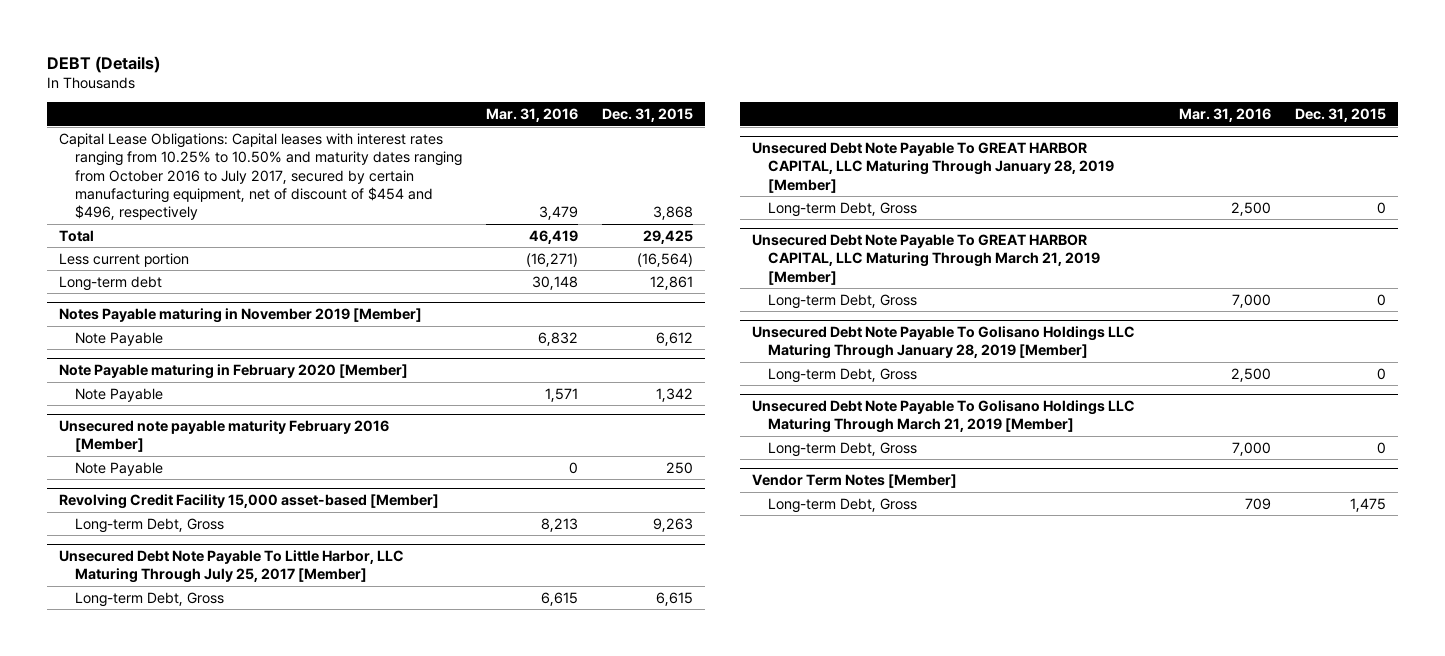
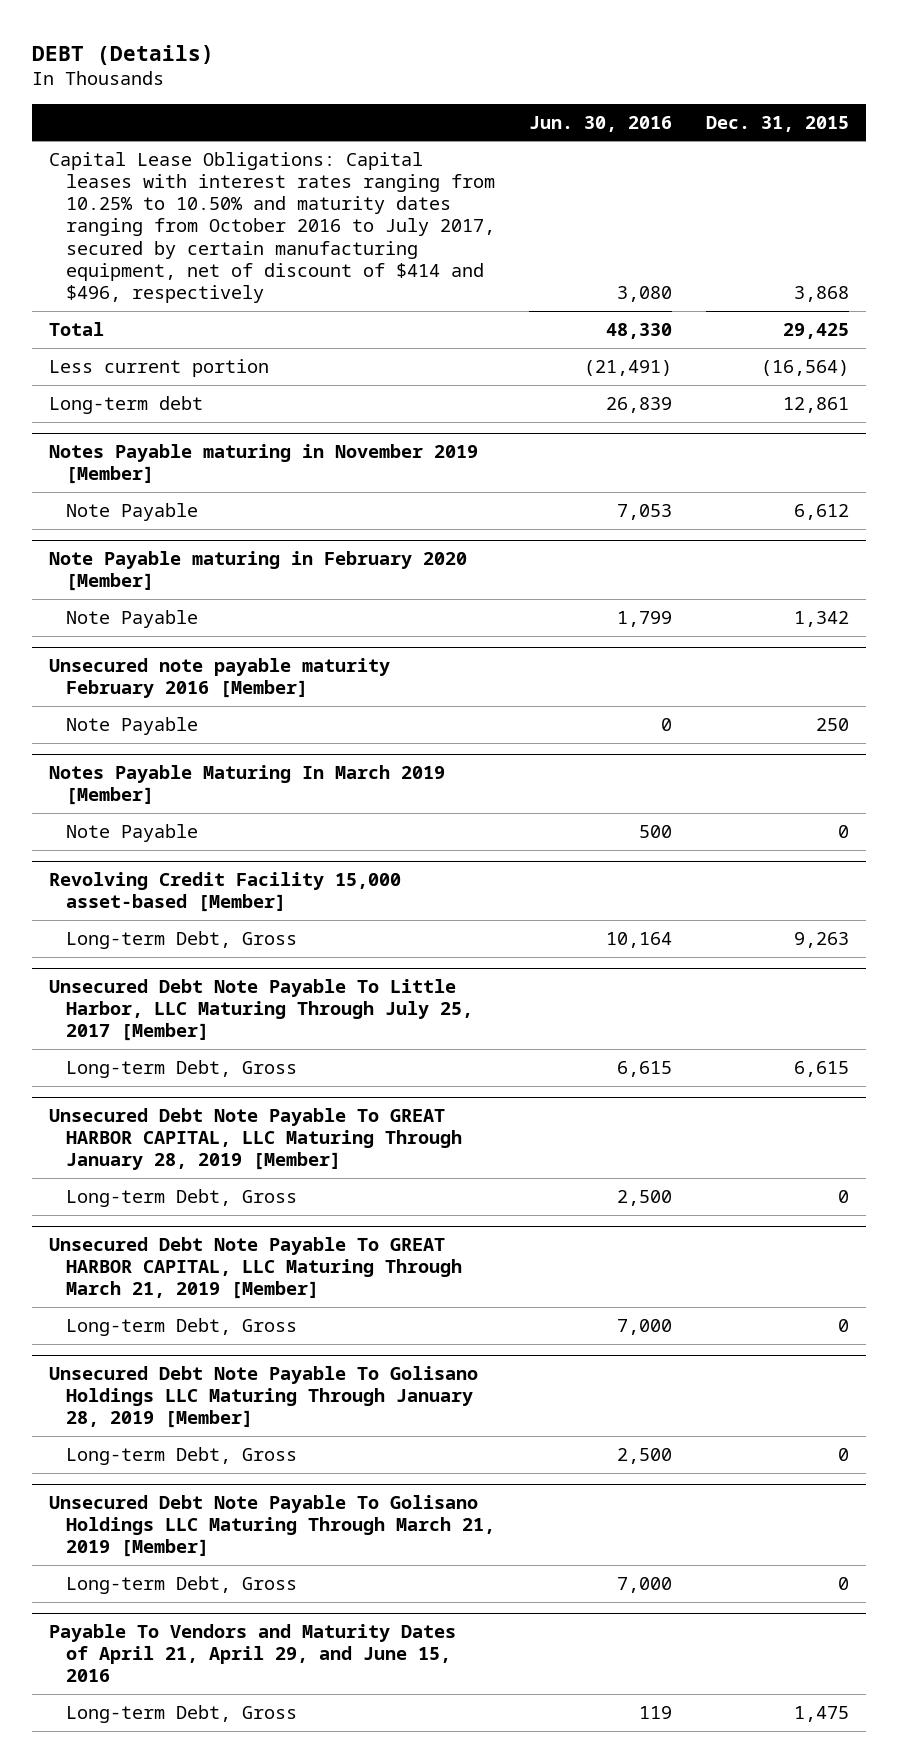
[485,108,578,123] Mar. 31, 2016 -> none
none -> [528,115,672,132] Jun. 30, 2016
[58,132,462,221] Capital Lease Obligations: Capital leases with interest rates ranging from 10.25% to 10.50% and maturity dates ranging from October 2016 to July 2017, secured by certain manufacturing equipment, net of discount of $454 and $496, respectively -> [49,151,495,304] Capital Lease Obligations: Capital leases with interest rates ranging from 10.25% to 10.50% and maturity dates ranging from October 2016 to July 2017, secured by certain manufacturing equipment, net of discount of $414 and $496, respectively
none -> [49,765,446,806] Notes Payable Maturing In March 2019 [Member]
none -> [65,823,198,842] Note Payable
[752,474,958,489] Vendor Term Notes [Member] -> [49,1624,457,1683] Payable To Vendors and Maturity Dates of April 21, April 29, and June 15, 2016

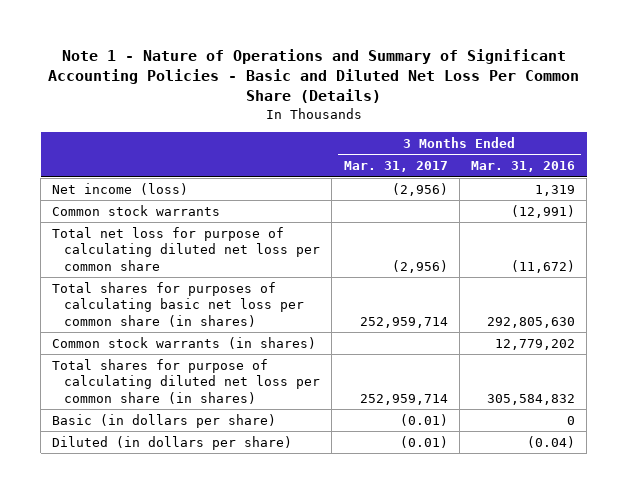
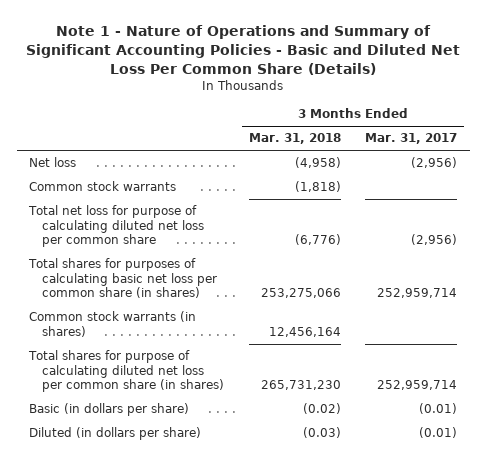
[470,161,575,173] Mar. 31, 2016 -> none
none -> [248,133,341,145] Mar. 31, 2018
[52,182,189,195] Net income (loss) -> [29,157,77,168] Net loss

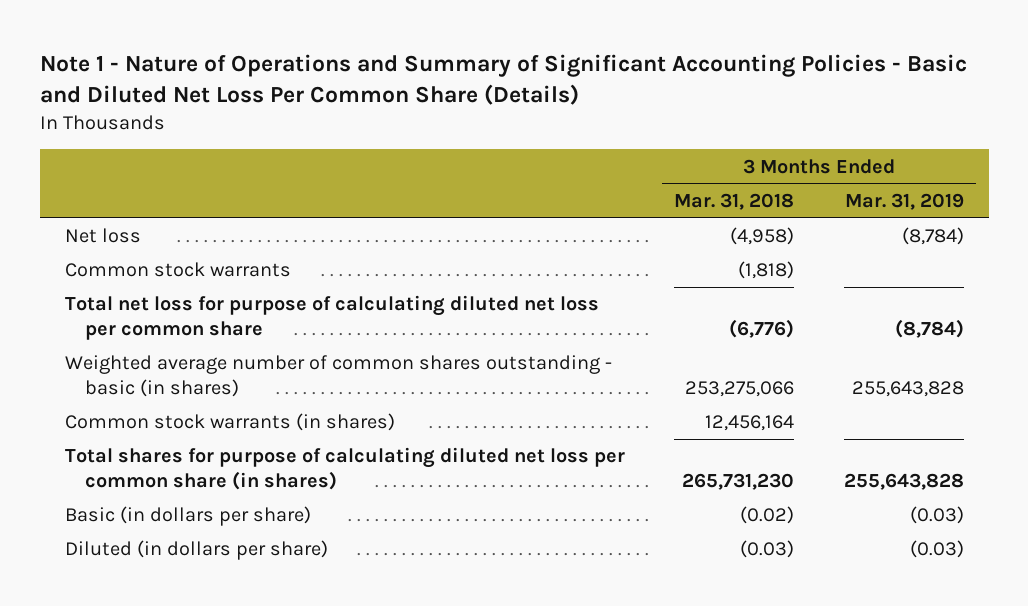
[365,133,458,145] Mar. 31, 2017 -> none
none -> [844,192,964,210] Mar. 31, 2019
[28,258,217,299] Total shares for purposes of calculating basic net loss per common share (in shares) -> [64,355,612,397] Weighted average number of common shares outstanding - basic (in shares)

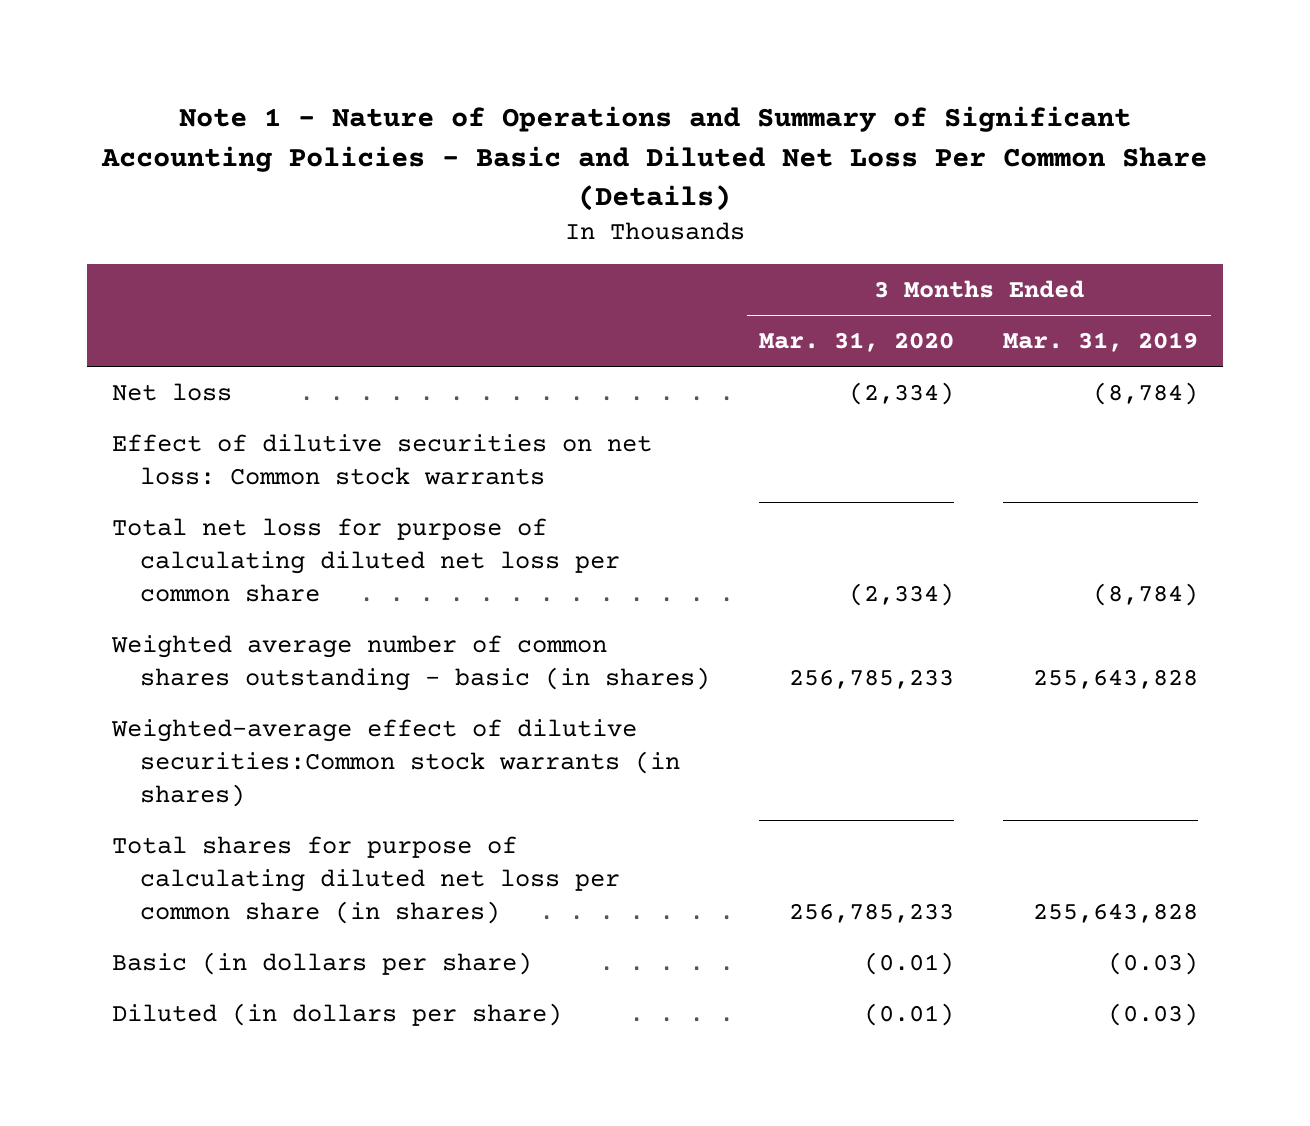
[674,192,795,210] Mar. 31, 2018 -> none
none -> [758,332,954,353] Mar. 31, 2020
[64,262,291,278] Common stock warrants -> [111,433,652,485] Effect of dilutive securities on net loss: Common stock warrants
[64,413,395,432] Common stock warrants (in shares) -> [110,718,680,807] Weighted-average effect of dilutive securities:Common stock warrants (in shares)

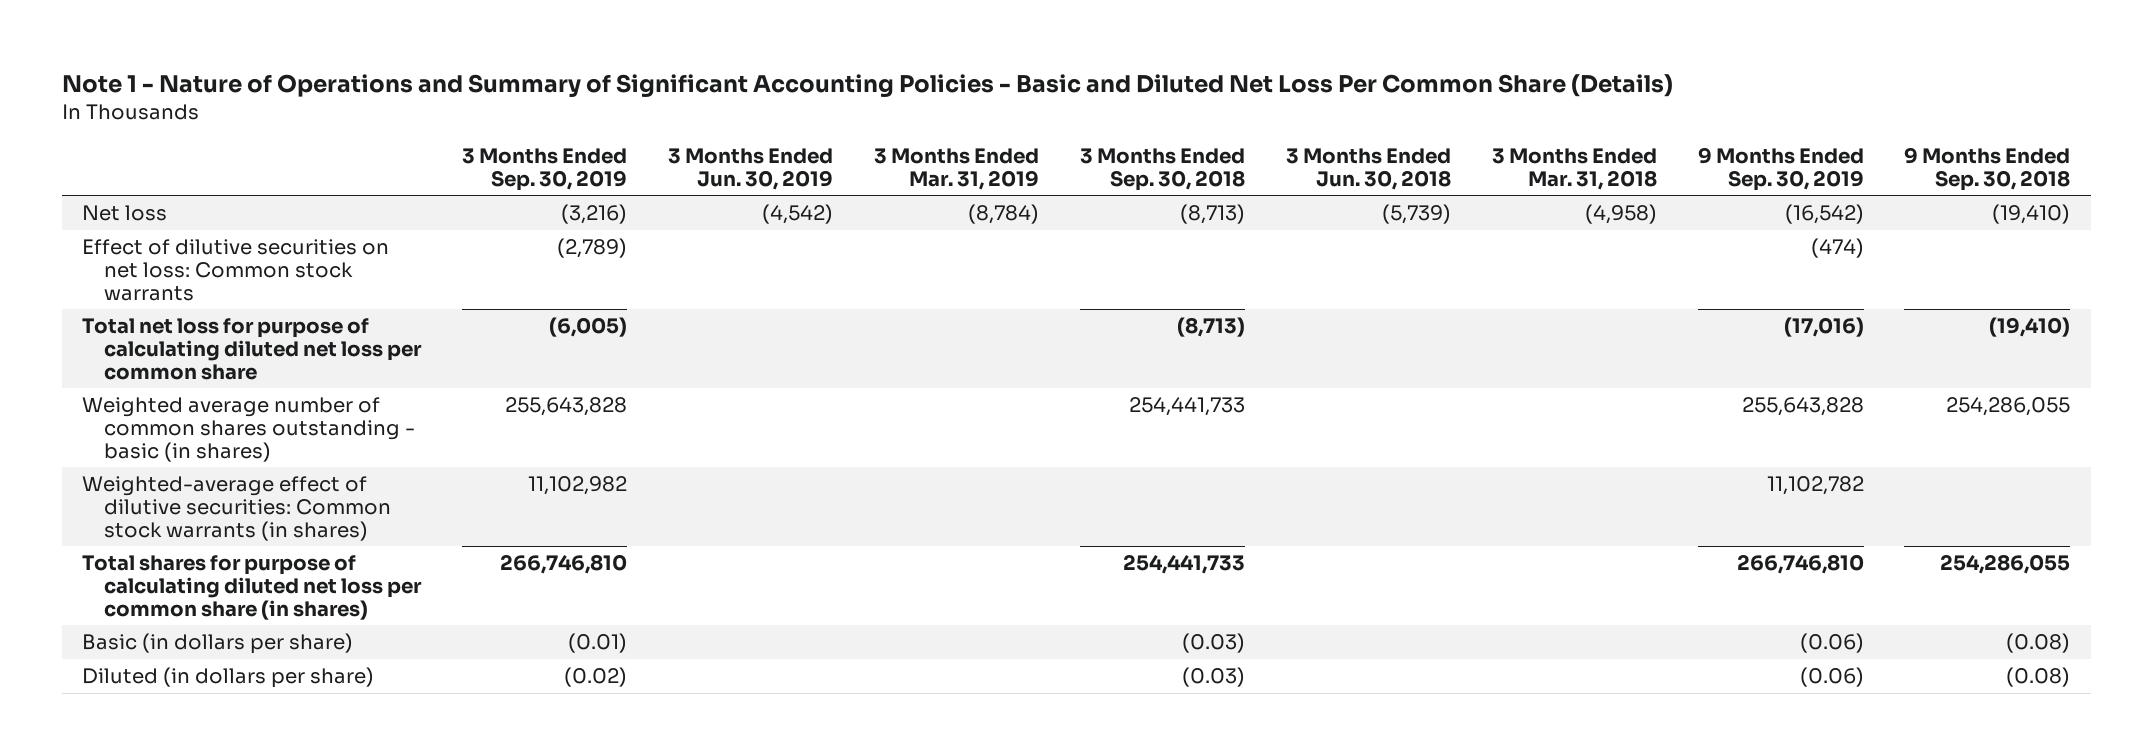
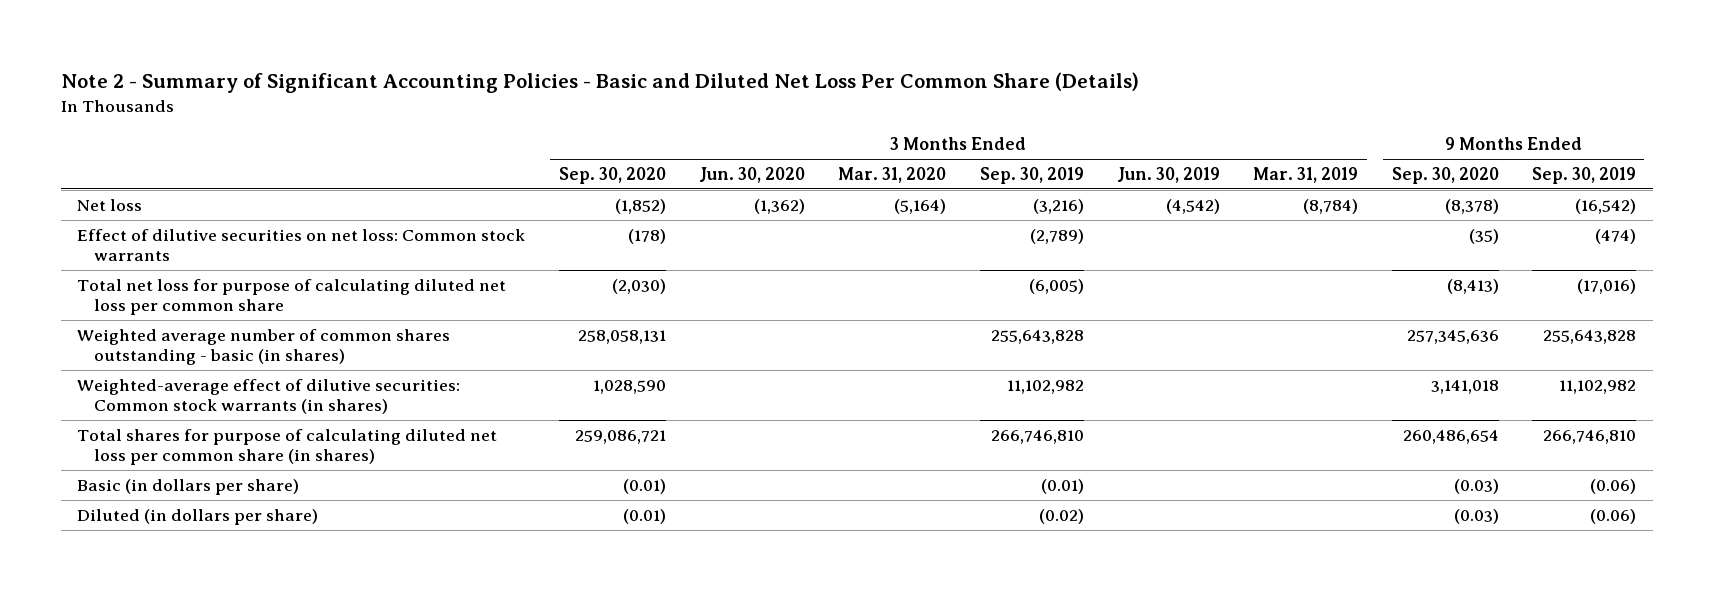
[61,74,1673,99] Note 1 - Nature of Operations and Summary of Significant Accounting Policies - Basic and Diluted Net Loss Per Common Share (Details) -> [60,71,1139,93] Note 2 - Summary of Significant Accounting Policies - Basic and Diluted Net Loss Per Common Share (Details)
[1079,147,1245,191] 3 Months Ended Sep. 30, 2018 -> none
[1285,147,1451,190] 3 Months Ended Jun. 30, 2018 -> none
[1491,147,1657,190] 3 Months Ended Mar. 31, 2018 -> none
[1904,146,2071,191] 9 Months Ended Sep. 30, 2018 -> none
none -> [558,167,666,185] Sep. 30, 2020
none -> [698,167,805,184] Jun. 30, 2020
none -> [838,167,947,184] Mar. 31, 2020
none -> [1391,167,1499,185] Sep. 30, 2020
[1766,476,1864,496] 11,102,782 -> [1559,379,1637,394] 11,102,982

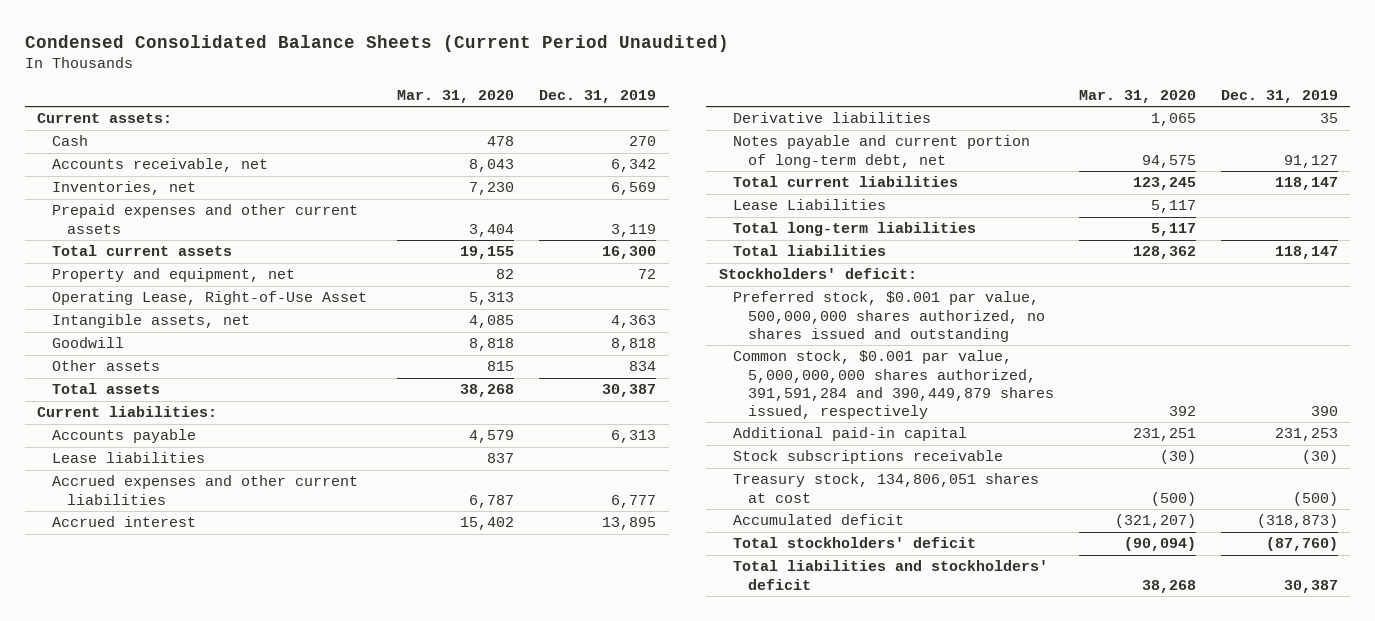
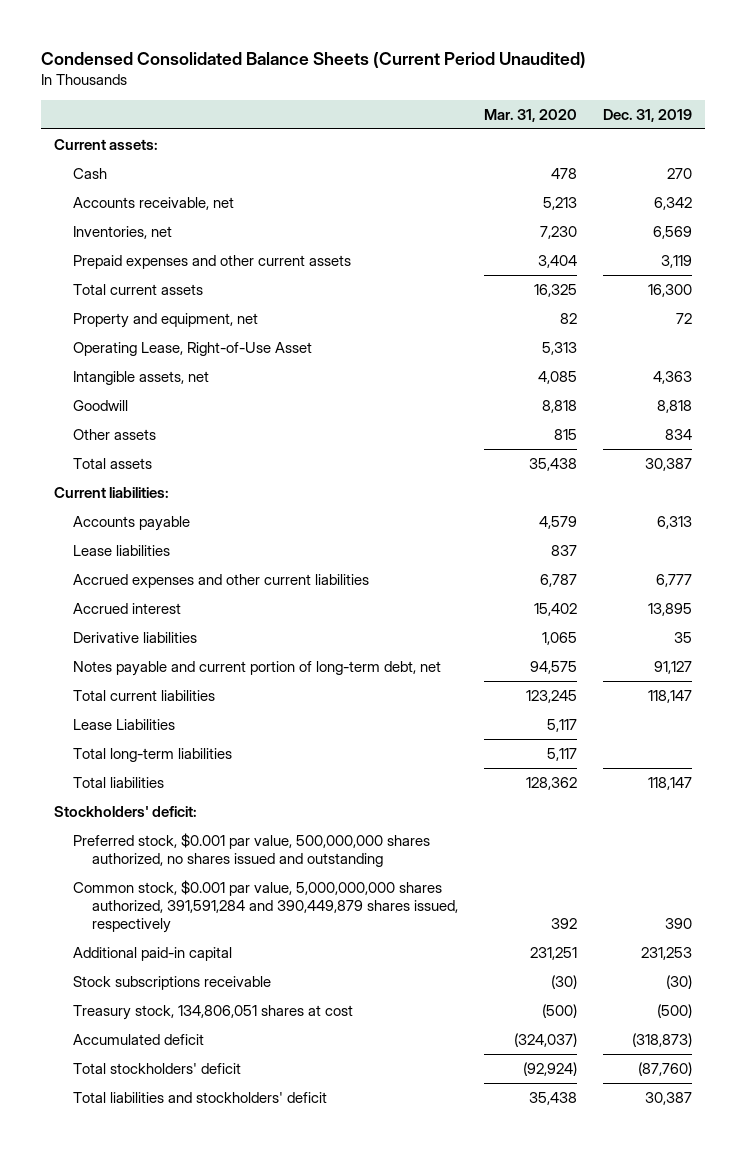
[469,159,515,173] 8,043 -> [543,196,578,210] 5,213
[460,246,515,260] 19,155 -> [534,283,578,297] 16,325
[460,384,515,398] 38,268 -> [529,457,578,471] 35,438
[1114,514,1196,529] (321,207) -> [514,1032,578,1047] (324,037)
[1123,537,1196,552] (90,094) -> [523,1061,578,1076] (92,924)
[1141,579,1196,593] 38,268 -> [529,1091,578,1105] 35,438

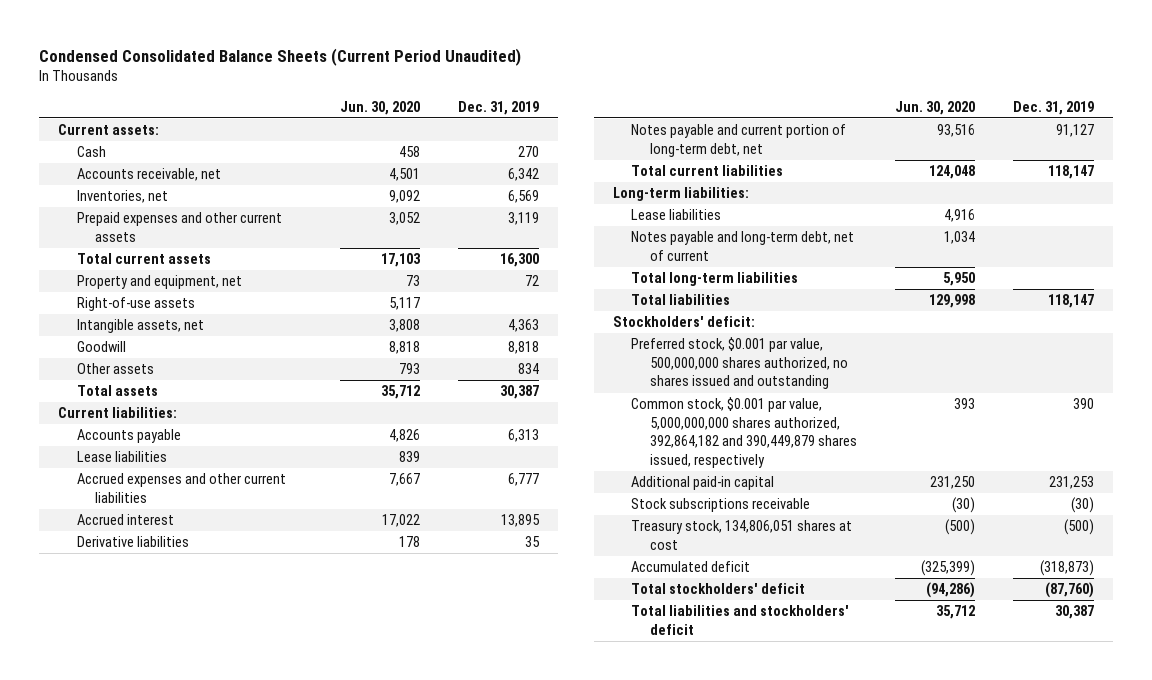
[484,108,578,122] Mar. 31, 2020 -> none
none -> [339,100,420,115] Jun. 30, 2020
[73,341,313,356] Operating Lease, Right-of-Use Asset -> [76,297,195,312] Right-of-use assets
none -> [613,187,750,202] Long-term liabilities:
[73,718,176,730] Lease Liabilities -> [631,209,722,221] Lease liabilities
none -> [631,231,855,261] Notes payable and long-term debt, net of current
[73,879,458,934] Common stock, $0.001 par value, 5,000,000,000 shares authorized, 391,591,284 and 390,449,879 shares issued, respectively -> [631,397,857,469] Common stock, $0.001 par value, 5,000,000,000 shares authorized, 392,864,182 and 390,449,879 shares issued, respectively

